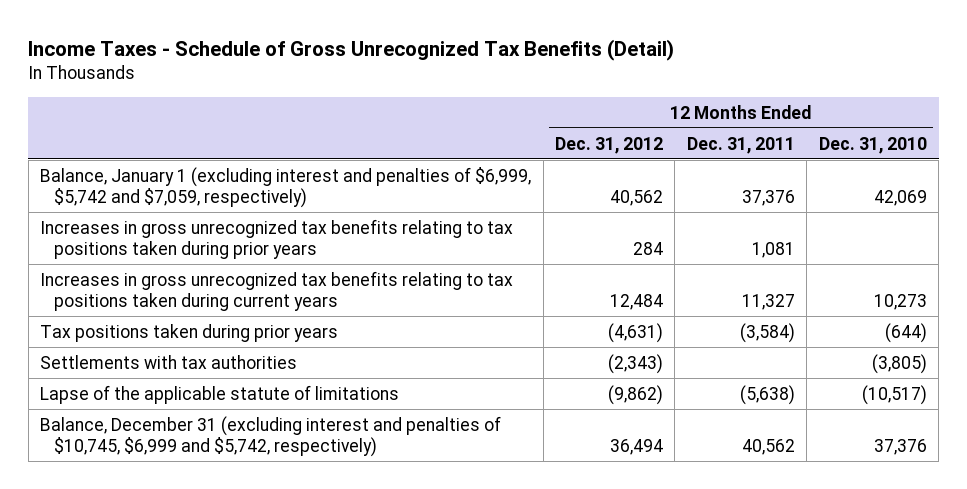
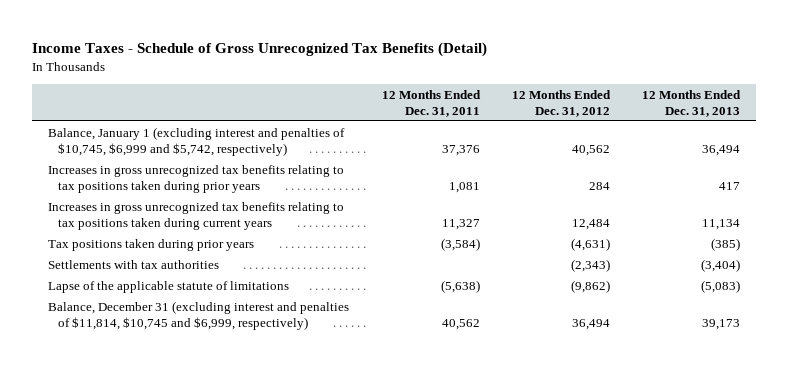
[818,136,927,154] Dec. 31, 2010 -> none
none -> [641,89,741,117] 12 Months Ended Dec. 31, 2013
[40,166,532,208] Balance, January 1 (excluding interest and penalties of $6,999, $5,742 and $7,059, respectively) -> [48,126,346,156] Balance, January 1 (excluding interest and penalties of $10,745, $6,999 and $5,742, respectively)
[40,415,502,457] Balance, December 31 (excluding interest and penalties of $10,745, $6,999 and $5,742, respectively) -> [48,300,350,330] Balance, December 31 (excluding interest and penalties of $11,814, $10,745 and $6,999, respectively)

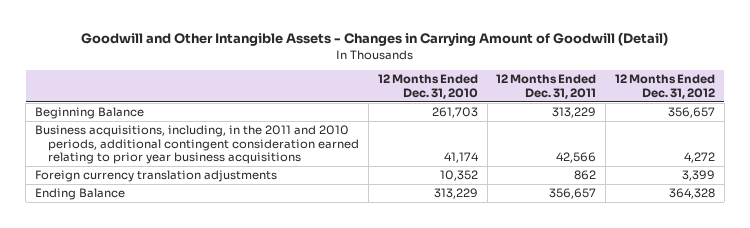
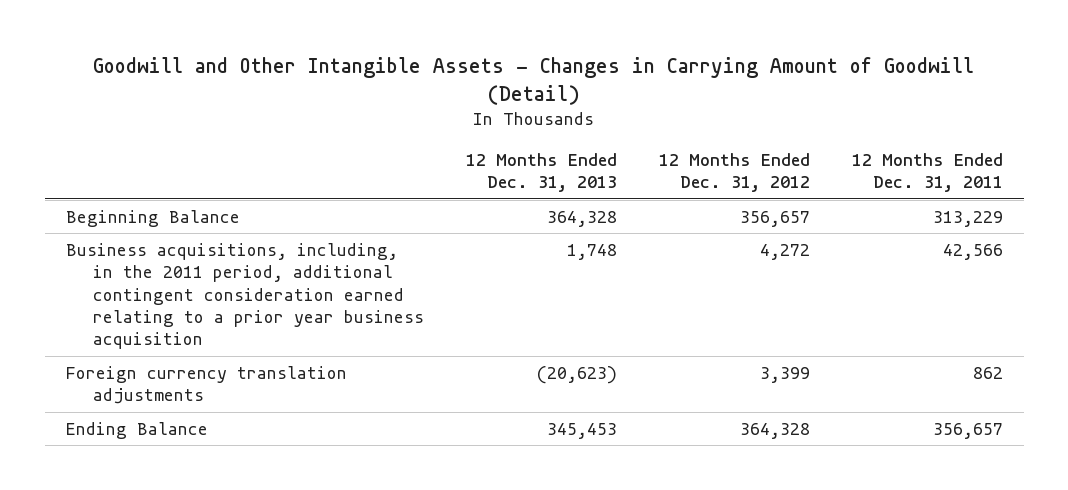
[377,74,478,100] 12 Months Ended Dec. 31, 2010 -> none
none -> [465,152,617,193] 12 Months Ended Dec. 31, 2013
[35,125,360,165] Business acquisitions, including, in the 2011 and 2010 periods, additional contingent consideration earned relating to prior year business acquisitions -> [65,242,425,350] Business acquisitions, including, in the 2011 period, additional contingent consideration earned relating to a prior year business acquisition

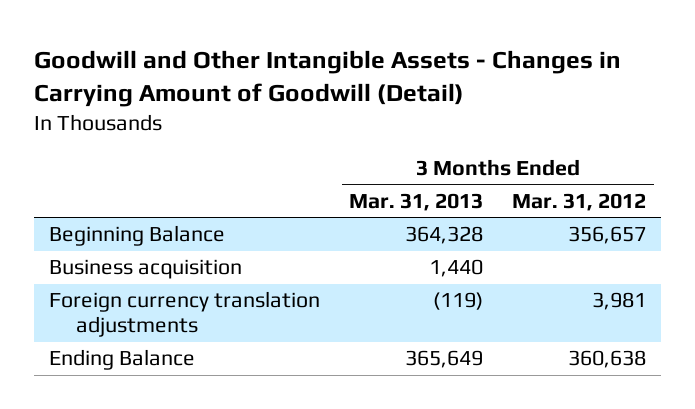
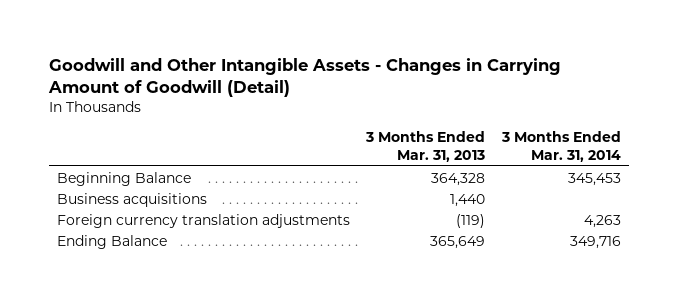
[512,192,647,211] Mar. 31, 2012 -> none
none -> [500,131,621,162] 3 Months Ended Mar. 31, 2014
[48,259,242,280] Business acquisition -> [57,192,208,207] Business acquisitions

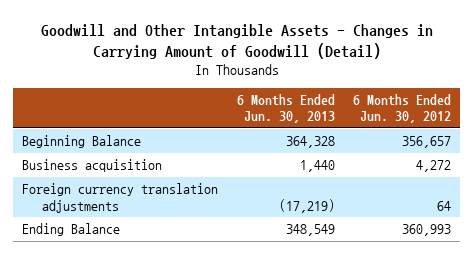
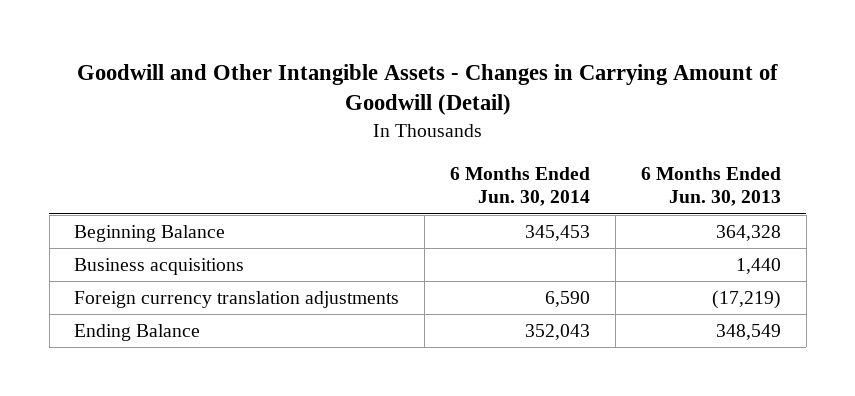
[352,93,451,124] 6 Months Ended Jun. 30, 2012 -> none
none -> [450,166,591,207] 6 Months Ended Jun. 30, 2014
[22,159,163,173] Business acquisition -> [74,258,245,276] Business acquisitions

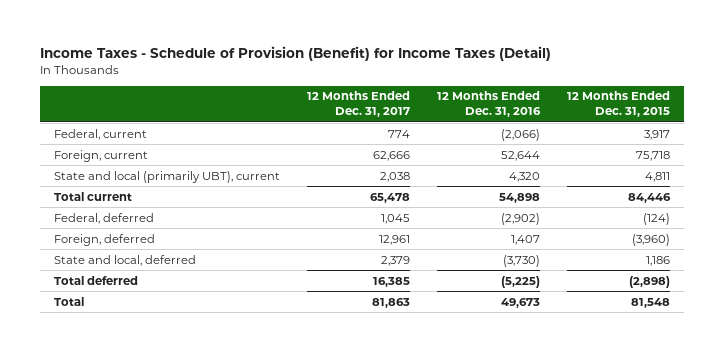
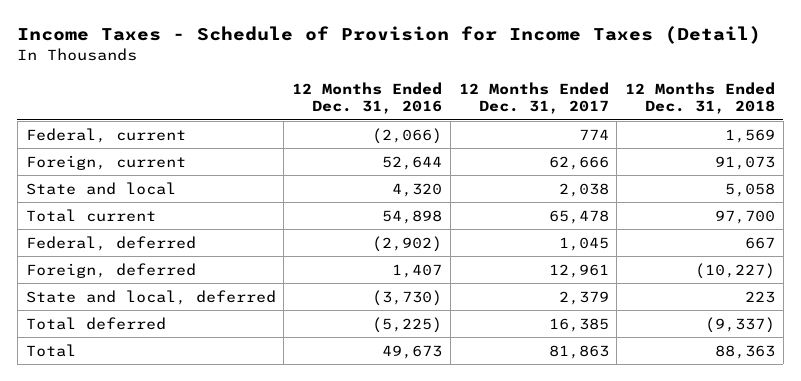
[40,46,552,62] Income Taxes - Schedule of Provision (Benefit) for Income Taxes (Detail) -> [17,26,762,45] Income Taxes - Schedule of Provision for Income Taxes (Detail)
[567,91,671,118] 12 Months Ended Dec. 31, 2015 -> none
none -> [625,81,776,115] 12 Months Ended Dec. 31, 2018
[53,170,280,183] State and local (primarily UBT), current -> [25,181,176,195] State and local

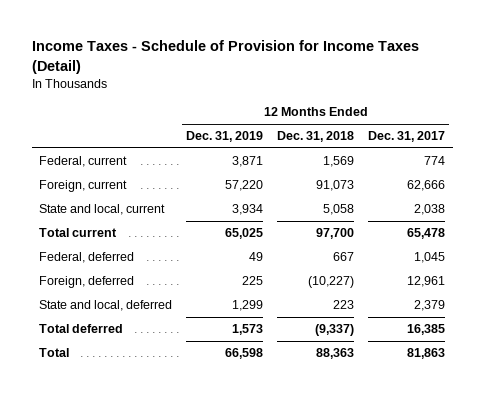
[292,81,443,115] 12 Months Ended Dec. 31, 2016 -> none
none -> [185,131,263,143] Dec. 31, 2019
[25,181,176,195] State and local -> [38,204,165,216] State and local, current

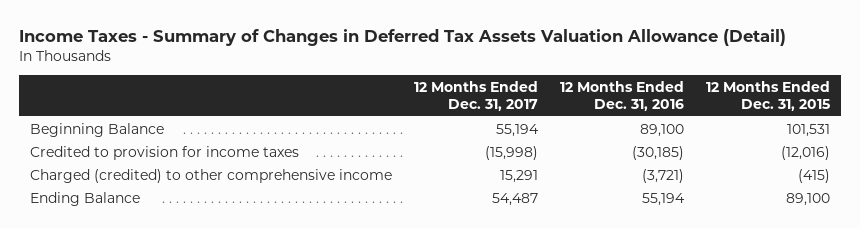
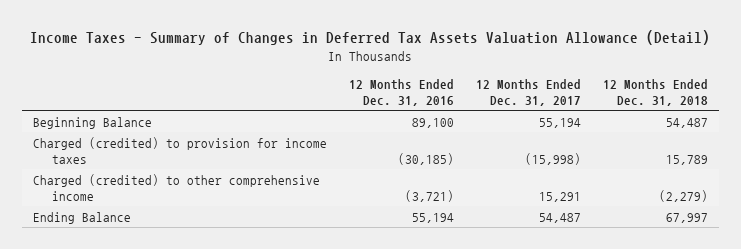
[705,80,830,112] 12 Months Ended Dec. 31, 2015 -> none
none -> [602,78,708,106] 12 Months Ended Dec. 31, 2018
[30,145,300,160] Credited to provision for income taxes -> [32,136,327,164] Charged (credited) to provision for income taxes

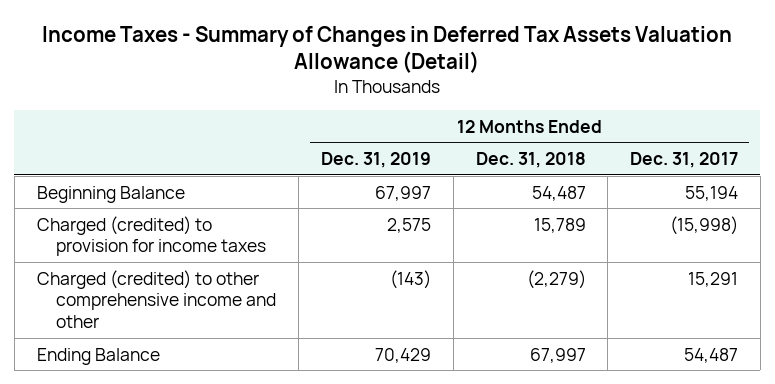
[348,78,454,106] 12 Months Ended Dec. 31, 2016 -> none
none -> [320,152,431,169] Dec. 31, 2019
[32,173,320,201] Charged (credited) to other comprehensive income -> [36,269,277,328] Charged (credited) to other comprehensive income and other

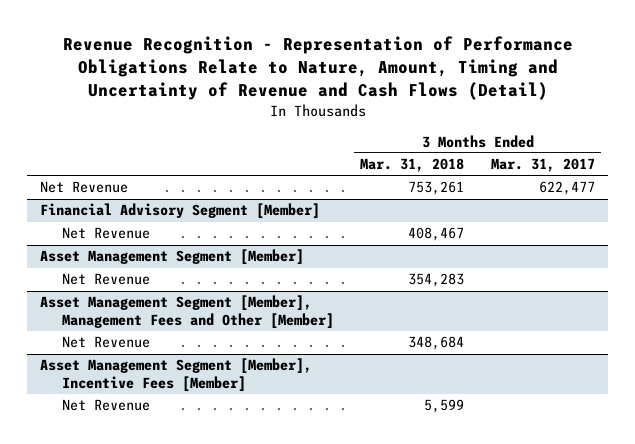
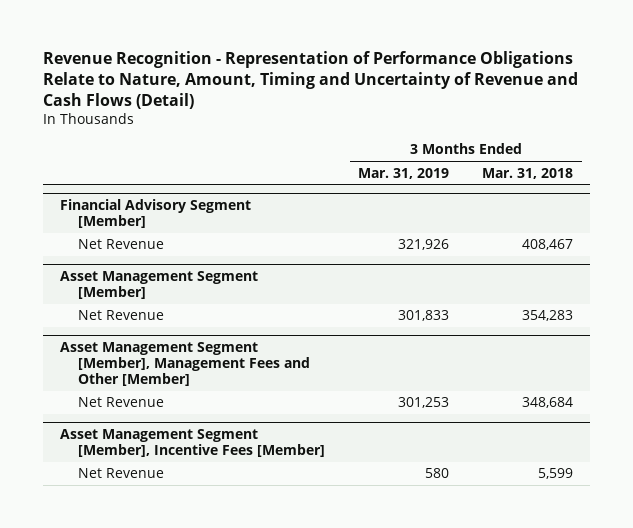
[490,158,595,173] Mar. 31, 2017 -> none
none -> [358,167,450,179] Mar. 31, 2019
[40,181,129,194] Net Revenue -> none

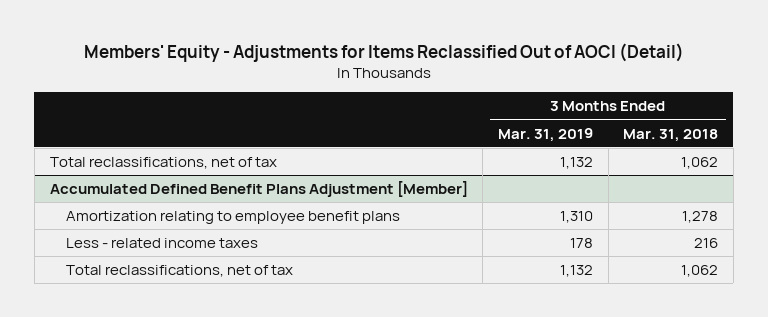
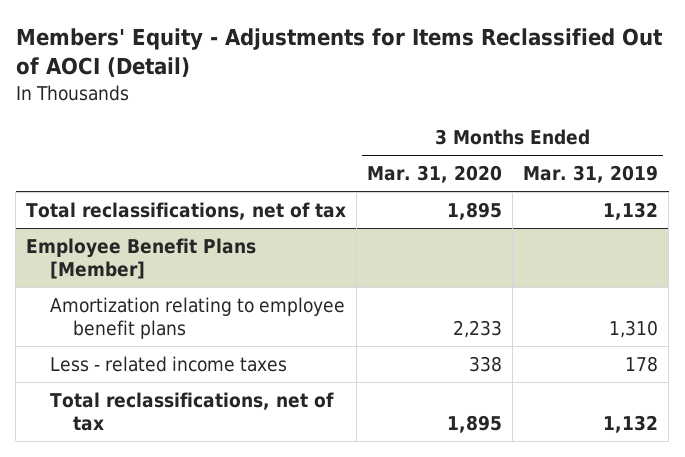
[623,128,719,142] Mar. 31, 2018 -> none
none -> [367,165,503,184] Mar. 31, 2020
[49,181,468,198] Accumulated Defined Benefit Plans Adjustment [Member] -> [26,238,257,279] Employee Benefit Plans [Member]

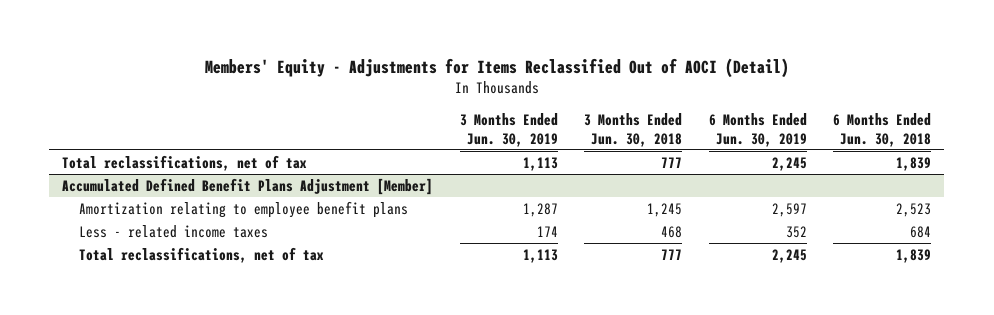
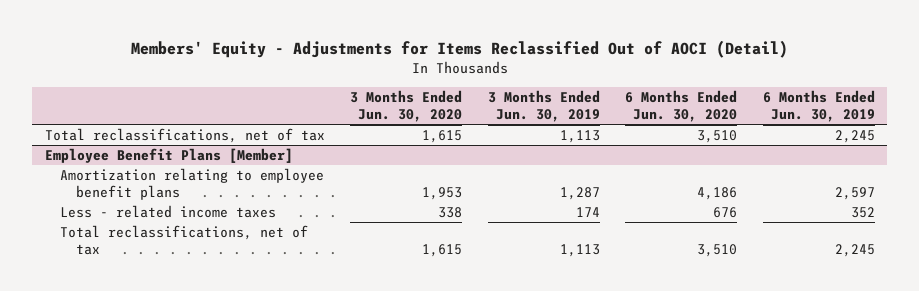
[584,112,683,147] 3 Months Ended Jun. 30, 2018 -> none
[833,112,932,147] 6 Months Ended Jun. 30, 2018 -> none
none -> [350,90,463,122] 3 Months Ended Jun. 30, 2020
none -> [625,90,738,122] 6 Months Ended Jun. 30, 2020
[62,177,434,195] Accumulated Defined Benefit Plans Adjustment [Member] -> [44,148,293,164] Employee Benefit Plans [Member]

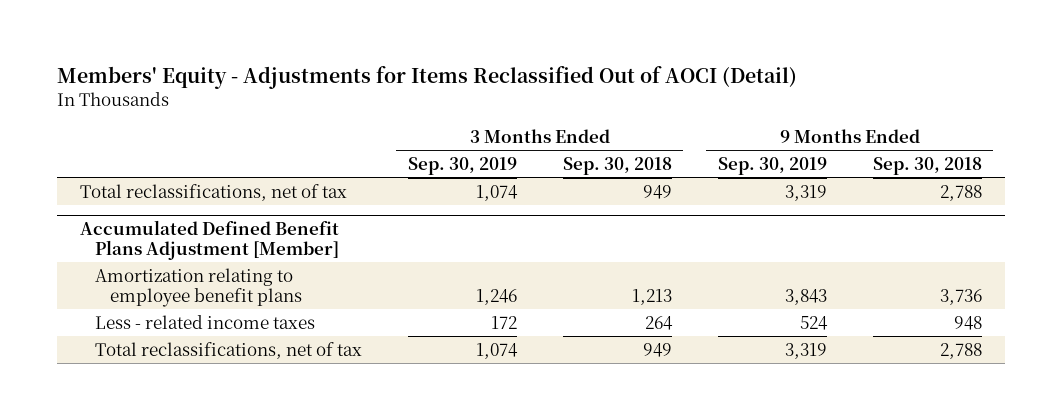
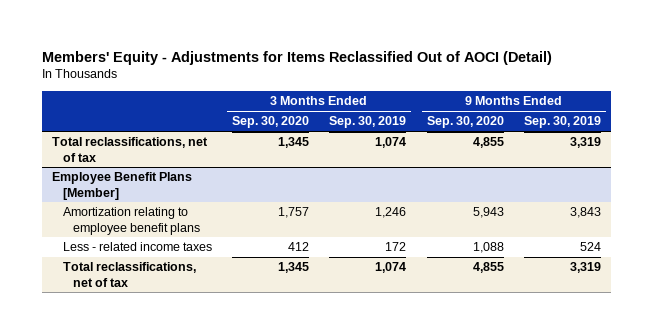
[562,156,672,175] Sep. 30, 2018 -> none
[872,156,982,175] Sep. 30, 2018 -> none
none -> [231,116,309,129] Sep. 30, 2020
none -> [426,116,504,129] Sep. 30, 2020
[79,219,339,260] Accumulated Defined Benefit Plans Adjustment [Member] -> [52,172,193,200] Employee Benefit Plans [Member]

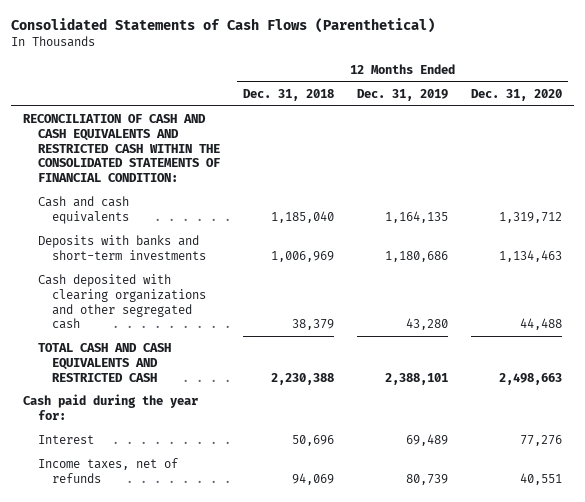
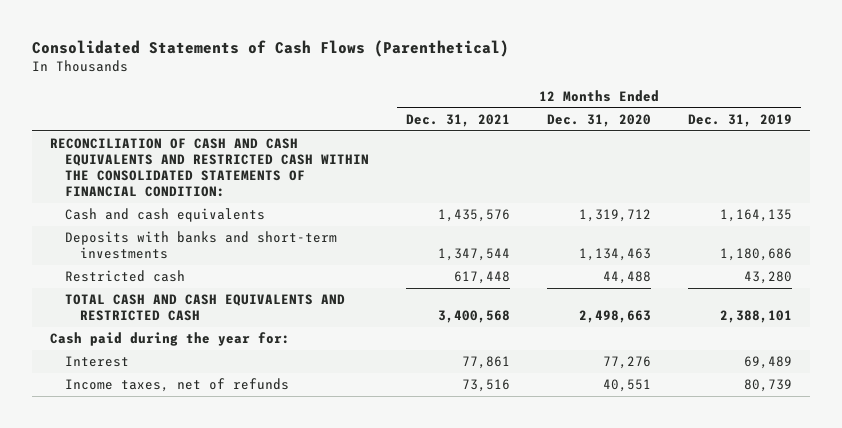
[242,89,334,102] Dec. 31, 2018 -> none
none -> [406,113,511,127] Dec. 31, 2021
[37,274,207,330] Cash deposited with clearing organizations and other segregated cash -> [65,270,186,283] Restricted cash

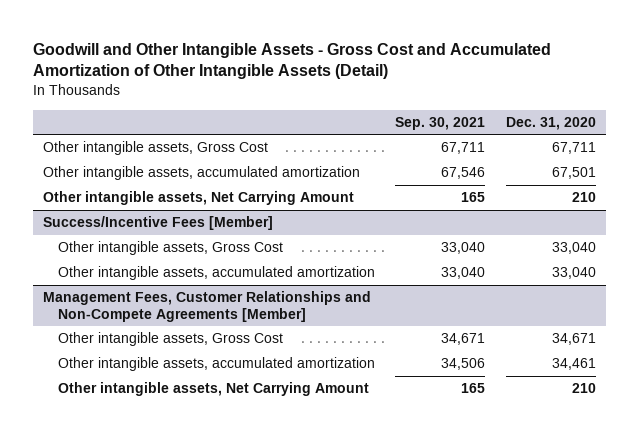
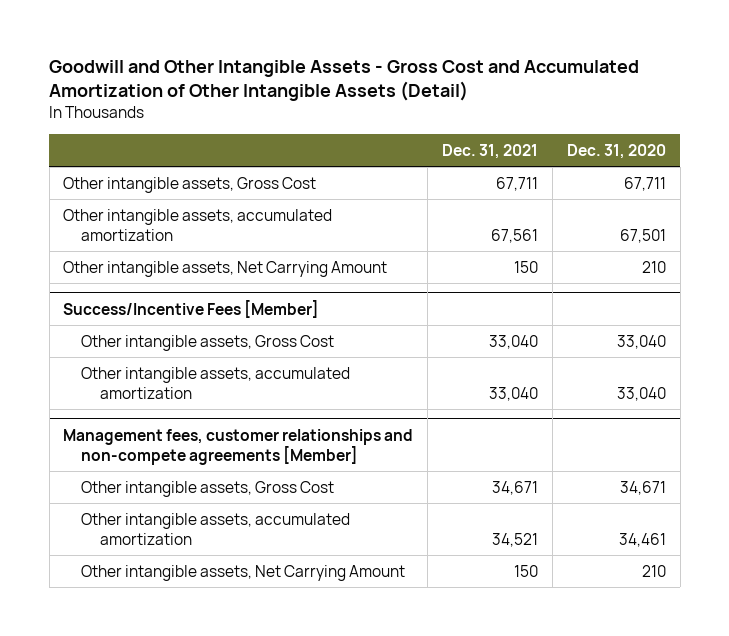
[395,116,486,130] Sep. 30, 2021 -> none
none -> [442,143,539,159] Dec. 31, 2021
[42,291,371,322] Management Fees, Customer Relationships and Non-Compete Agreements [Member] -> [63,428,414,465] Management fees, customer relationships and non-compete agreements [Member]

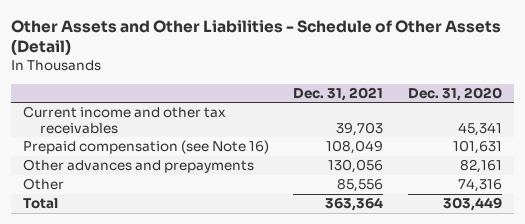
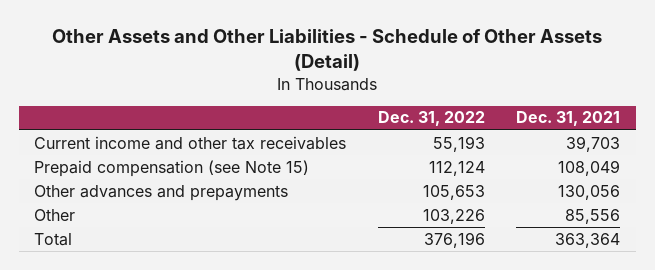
[407,86,502,101] Dec. 31, 2020 -> none
none -> [377,111,485,127] Dec. 31, 2022
[23,140,270,155] Prepaid compensation (see Note 16) -> [34,159,310,177] Prepaid compensation (see Note 15)

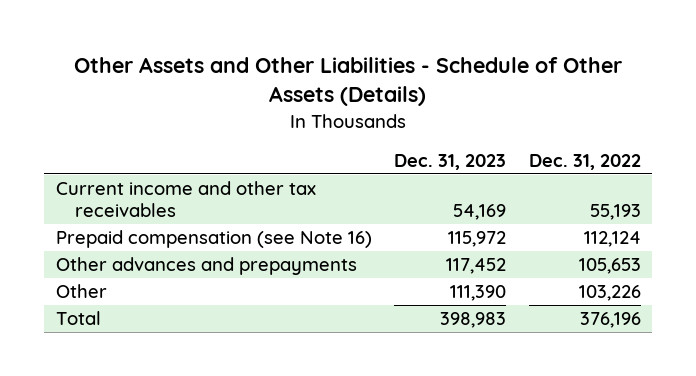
[52,29,603,72] Other Assets and Other Liabilities - Schedule of Other Assets (Detail) -> [74,57,623,107] Other Assets and Other Liabilities - Schedule of Other Assets (Details)
[516,111,621,127] Dec. 31, 2021 -> none
none -> [394,153,507,170] Dec. 31, 2023
[34,159,310,177] Prepaid compensation (see Note 15) -> [55,230,372,249] Prepaid compensation (see Note 16)

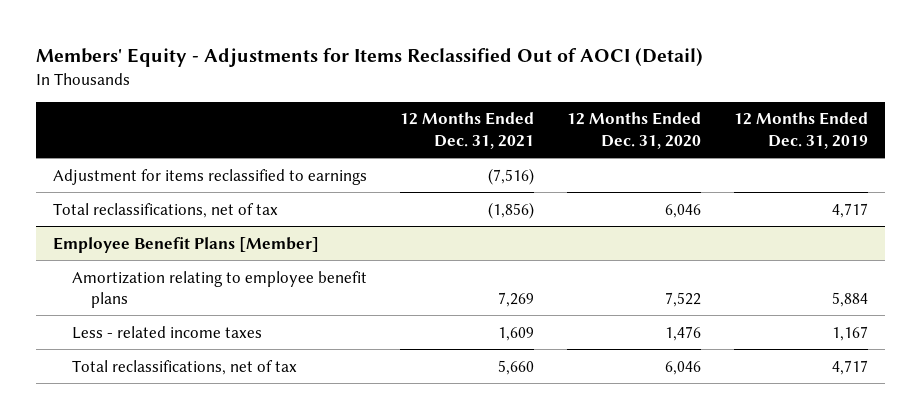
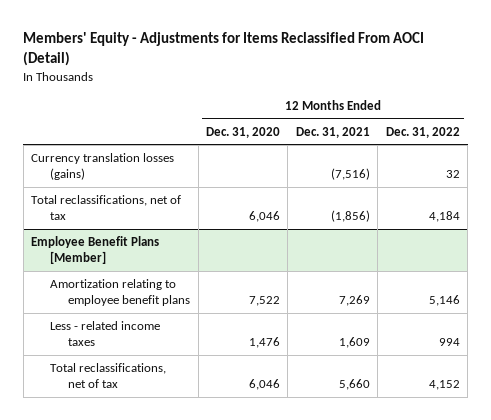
[35,48,703,68] Members' Equity - Adjustments for Items Reclassified Out of AOCI (Detail) -> [23,32,425,67] Members' Equity - Adjustments for Items Reclassified From AOCI (Detail)
[734,112,869,149] 12 Months Ended Dec. 31, 2019 -> none
none -> [385,126,460,138] Dec. 31, 2022
[52,168,367,185] Adjustment for items reclassified to earnings -> [31,152,175,181] Currency translation losses (gains)

